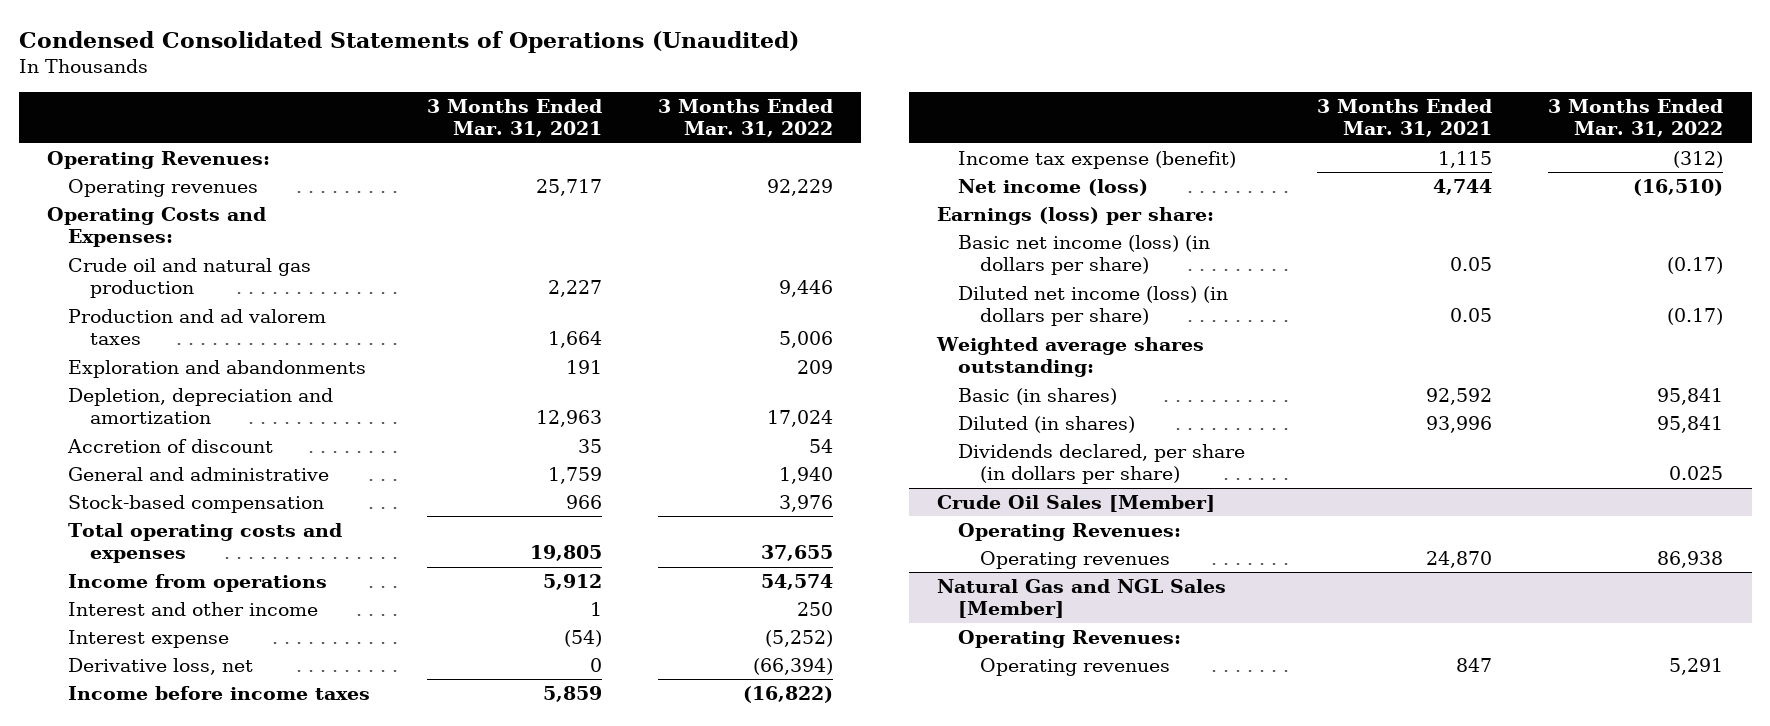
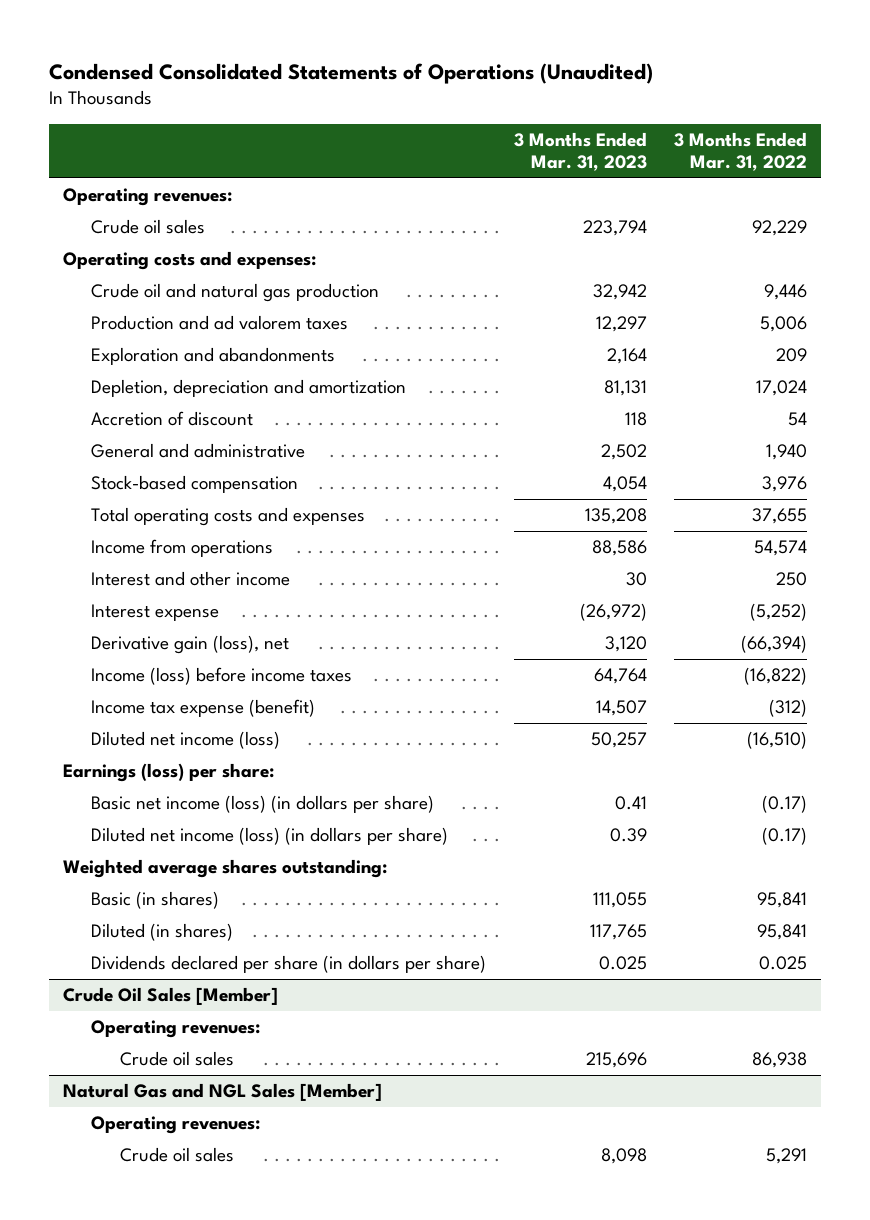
[426,99,602,138] 3 Months Ended Mar. 31, 2021 -> none
none -> [513,131,647,172] 3 Months Ended Mar. 31, 2023
[46,151,270,170] Operating Revenues: -> [62,188,232,207] Operating revenues:
[68,179,259,198] Operating revenues -> [91,219,206,235] Crude oil sales
[46,207,266,248] Operating Costs and Expenses: -> [62,251,316,271] Operating costs and expenses:
[68,658,254,676] Derivative loss, net -> [91,635,290,655] Derivative gain (loss), net
[68,686,371,701] Income before income taxes -> [91,667,353,686] Income (loss) before income taxes
[958,179,1149,197] Net income (loss) -> [91,731,281,750] Diluted net income (loss)
[958,444,1246,485] Dividends declared, per share (in dollars per share) -> [91,955,487,974] Dividends declared per share (in dollars per share)
[958,523,1182,542] Operating Revenues: -> [91,1020,261,1039] Operating revenues:
[979,551,1170,570] Operating revenues -> [119,1051,234,1067] Crude oil sales
[958,630,1182,649] Operating Revenues: -> [91,1116,261,1135] Operating revenues:
[979,658,1170,677] Operating revenues -> [119,1147,234,1163] Crude oil sales

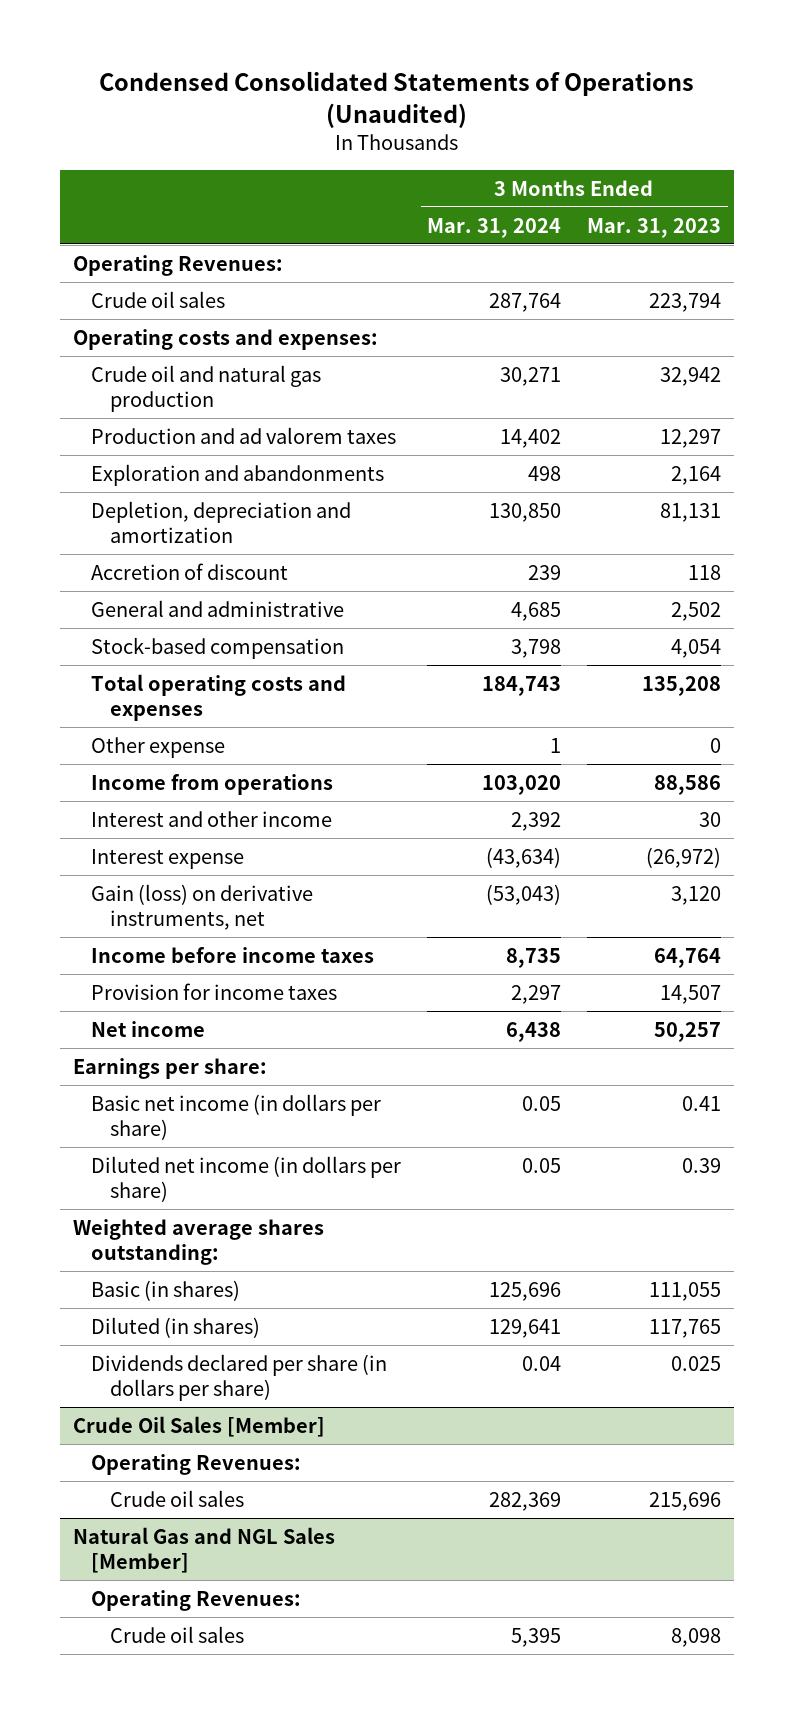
[674,131,808,172] 3 Months Ended Mar. 31, 2022 -> none
none -> [427,217,562,238] Mar. 31, 2024
[62,188,232,207] Operating revenues: -> [72,254,283,276] Operating Revenues:
none -> [91,736,226,758] Other expense
[91,635,290,655] Derivative gain (loss), net -> [91,883,314,931] Gain (loss) on derivative instruments, net
[91,667,353,686] Income (loss) before income taxes -> [91,946,375,963] Income before income taxes
[91,699,316,718] Income tax expense (benefit) -> [91,982,338,1000] Provision for income taxes
[91,731,281,750] Diluted net income (loss) -> [91,1020,206,1037] Net income
[62,763,274,783] Earnings (loss) per share: -> [72,1057,267,1079] Earnings per share:
[91,795,435,814] Basic net income (loss) (in dollars per share) -> [91,1093,382,1141] Basic net income (in dollars per share)
[91,827,449,846] Diluted net income (loss) (in dollars per share) -> [91,1155,402,1203] Diluted net income (in dollars per share)
[91,1020,261,1039] Operating revenues: -> [91,1453,302,1475] Operating Revenues:
[91,1116,261,1135] Operating revenues: -> [91,1589,302,1611] Operating Revenues:

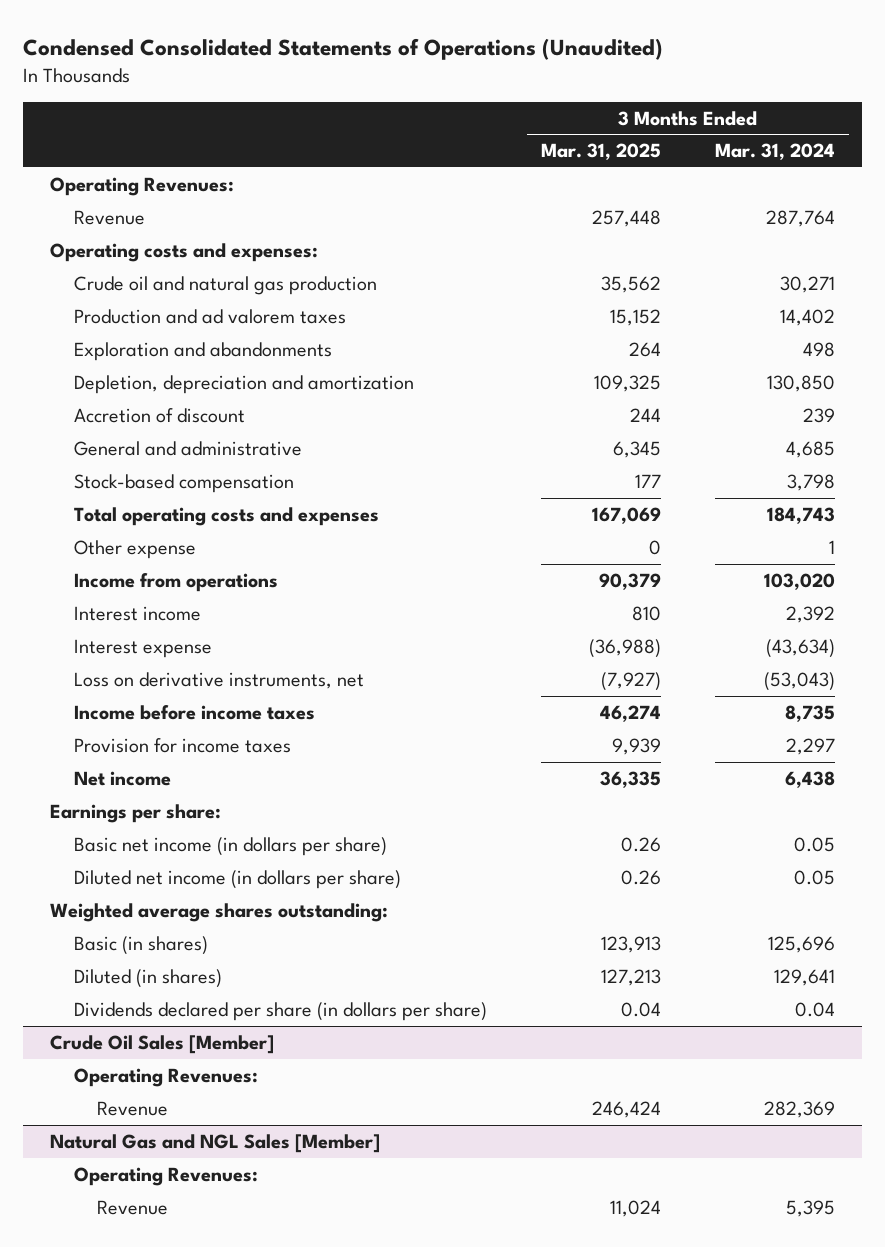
[587,217,722,238] Mar. 31, 2023 -> none
none -> [540,143,661,161] Mar. 31, 2025
[91,290,226,308] Crude oil sales -> [73,209,145,225] Revenue
[91,810,333,827] Interest and other income -> [73,605,201,621] Interest income
[91,883,314,931] Gain (loss) on derivative instruments, net -> [73,671,364,689] Loss on derivative instruments, net
[109,1489,244,1507] Crude oil sales -> [96,1100,168,1116] Revenue
[109,1625,244,1643] Crude oil sales -> [96,1199,168,1215] Revenue

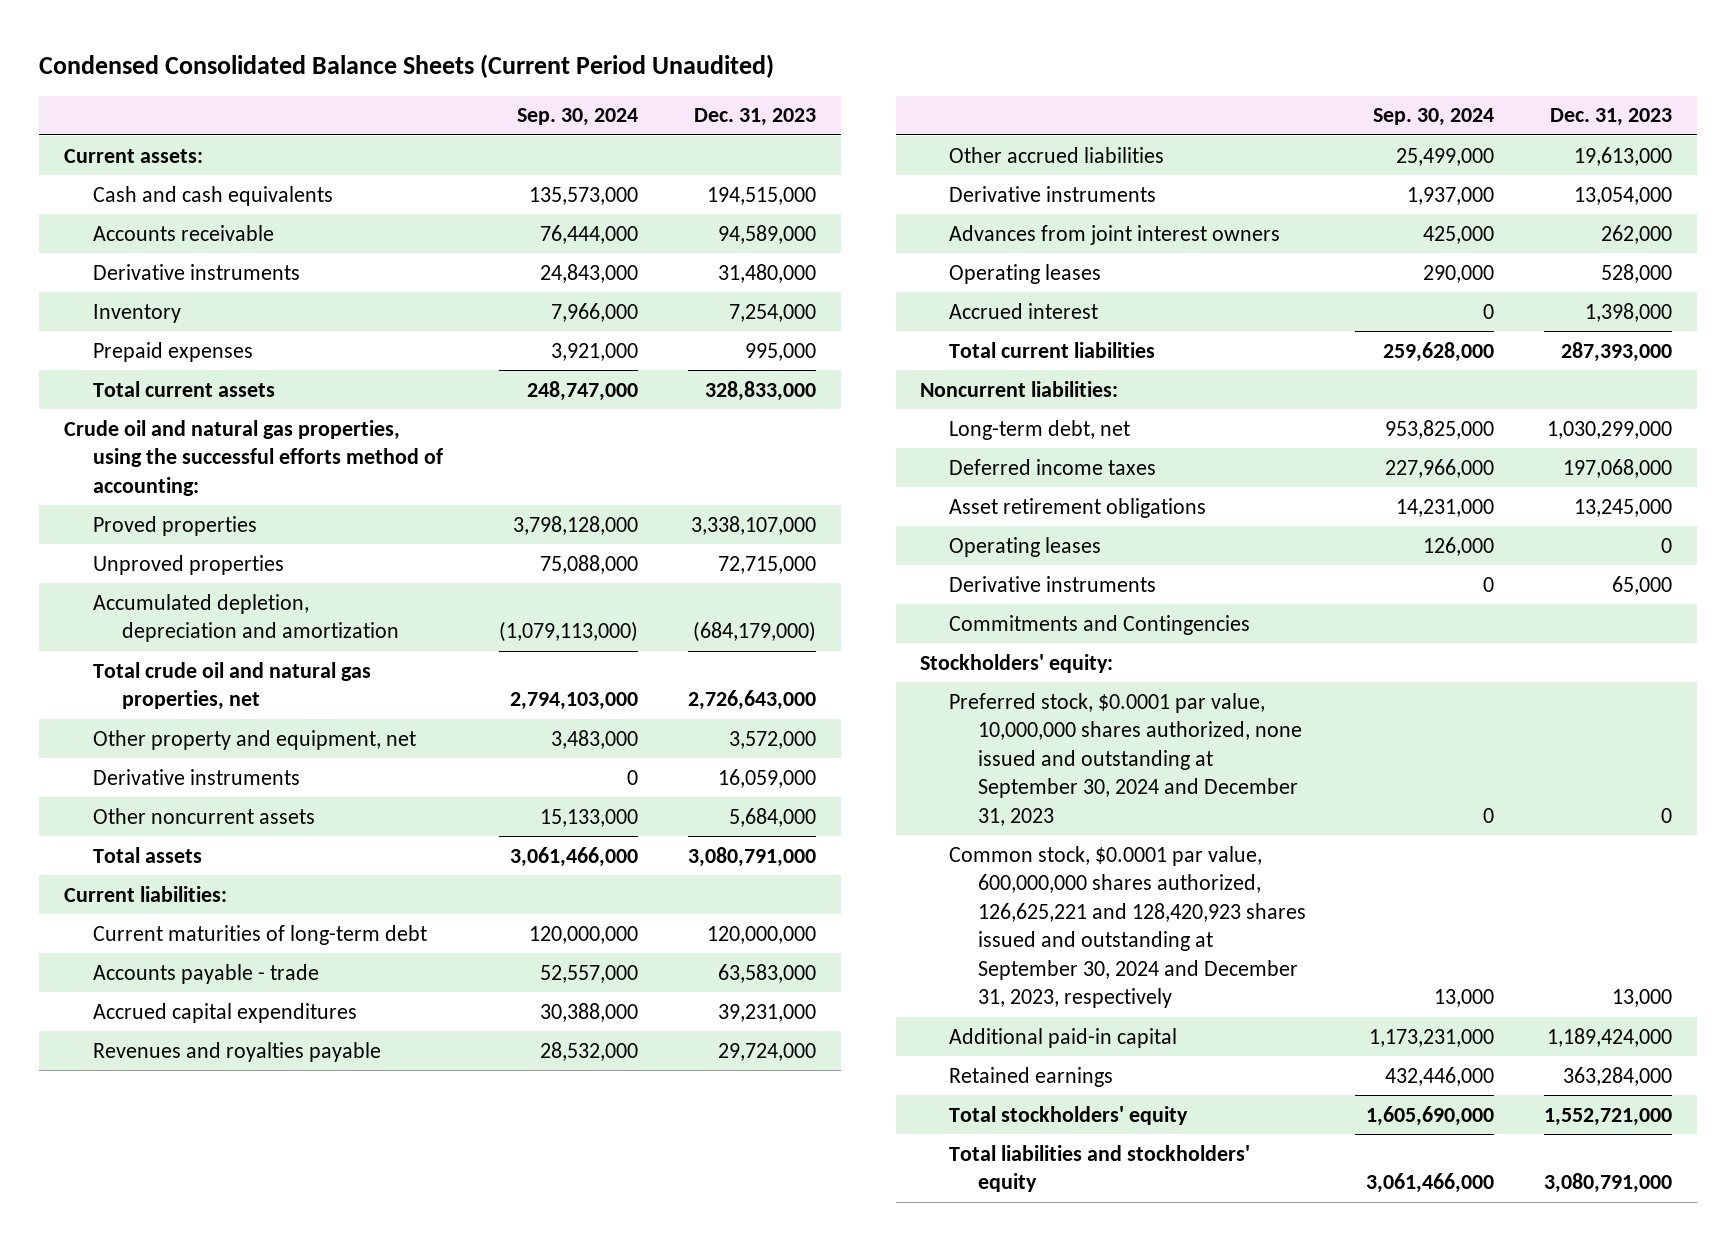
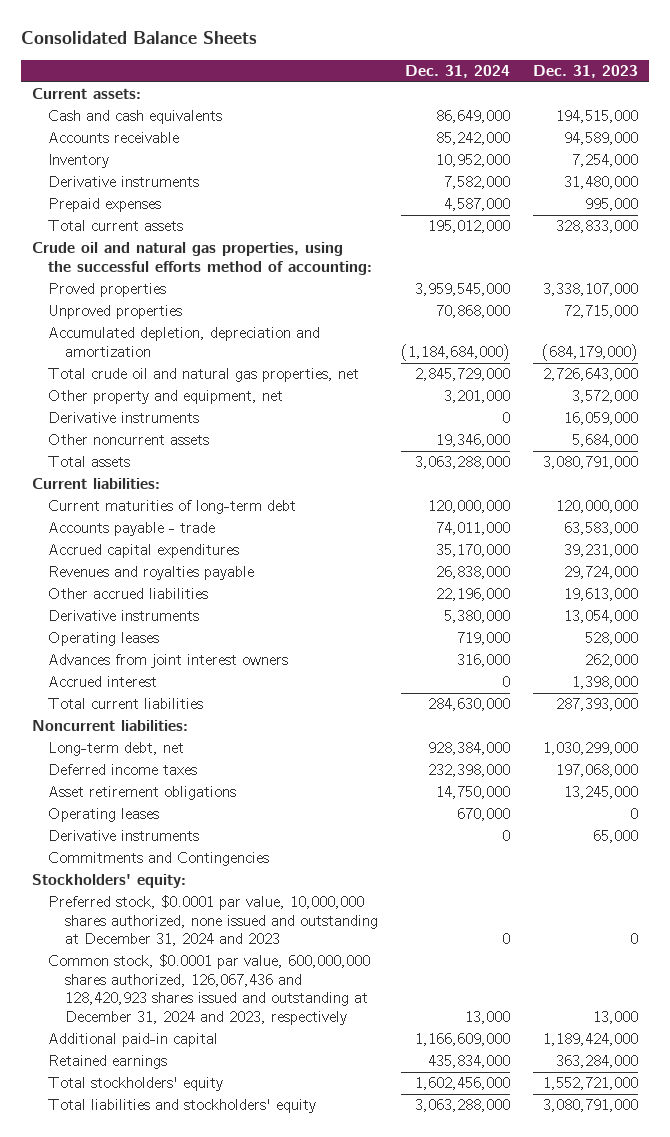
[39,53,775,78] Condensed Consolidated Balance Sheets (Current Period Unaudited) -> [20,31,257,45] Consolidated Balance Sheets
[517,108,639,127] Sep. 30, 2024 -> none
none -> [404,65,510,79] Dec. 31, 2024
[92,263,300,280] Derivative instruments -> [48,176,200,188] Derivative instruments
[949,224,1281,245] Advances from joint interest owners -> [48,654,289,669] Advances from joint interest owners
[949,692,1302,826] Preferred stock, $0.0001 par value, 10,000,000 shares authorized, none issued and outstanding at September 30, 2024 and December 31, 2023 -> [48,895,378,947] Preferred stock, $0.0001 par value, 10,000,000 shares authorized, none issued and outstanding at December 31, 2024 and 2023
[949,845,1306,1009] Common stock, $0.0001 par value, 600,000,000 shares authorized, 126,625,221 and 128,420,923 shares issued and outstanding at September 30, 2024 and December 31, 2023, respectively -> [48,954,371,1025] Common stock, $0.0001 par value, 600,000,000 shares authorized, 126,067,436 and 128,420,923 shares issued and outstanding at December 31, 2024 and 2023, respectively

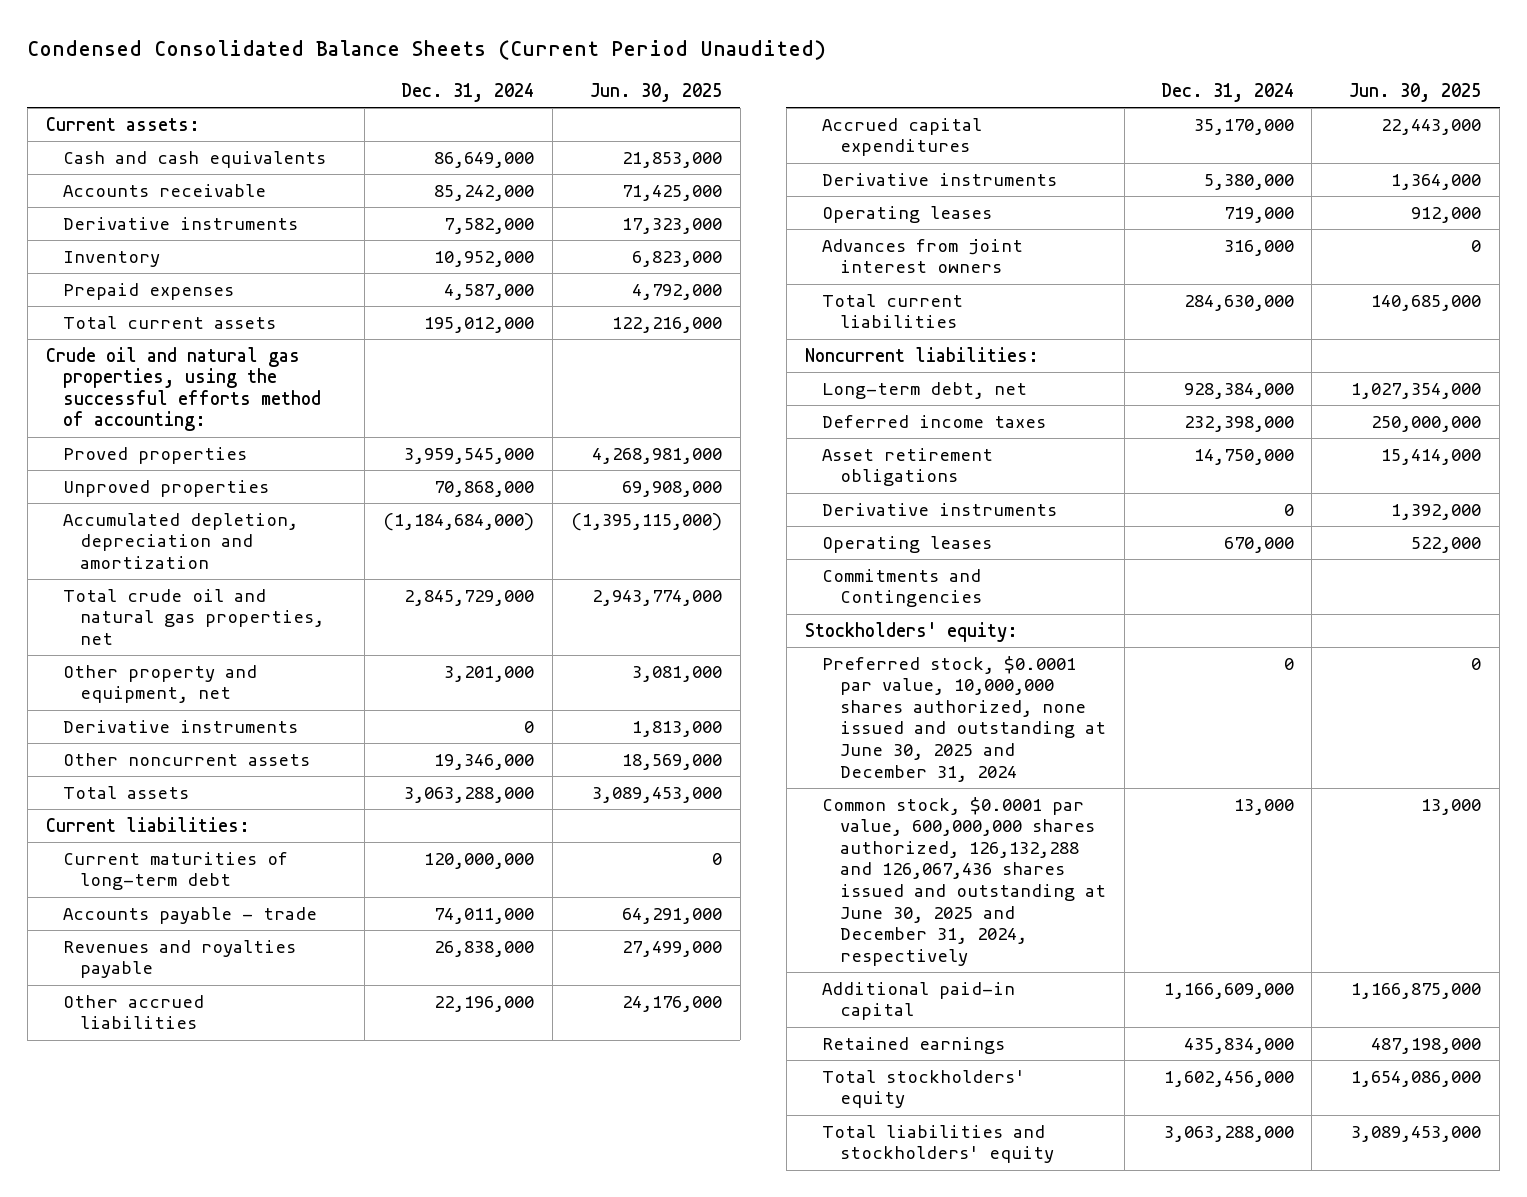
[20,31,257,45] Consolidated Balance Sheets -> [27,39,827,60] Condensed Consolidated Balance Sheets (Current Period Unaudited)
[532,65,638,79] Dec. 31, 2023 -> none
none -> [590,83,723,103] Jun. 30, 2025
[48,154,110,169] Inventory -> [63,250,161,267] Inventory
[48,544,240,559] Accrued capital expenditures -> [822,117,983,157] Accrued capital expenditures
[48,676,158,688] Accrued interest -> none
[48,808,160,823] Operating leases -> [822,535,993,553] Operating leases
[48,895,378,947] Preferred stock, $0.0001 par value, 10,000,000 shares authorized, none issued and outstanding at December 31, 2024 and 2023 -> [822,655,1106,782] Preferred stock, $0.0001 par value, 10,000,000 shares authorized, none issued and outstanding at June 30, 2025 and December 31, 2024
[48,954,371,1025] Common stock, $0.0001 par value, 600,000,000 shares authorized, 126,067,436 and 128,420,923 shares issued and outstanding at December 31, 2024 and 2023, respectively -> [822,796,1106,966] Common stock, $0.0001 par value, 600,000,000 shares authorized, 126,132,288 and 126,067,436 shares issued and outstanding at June 30, 2025 and December 31, 2024, respectively

